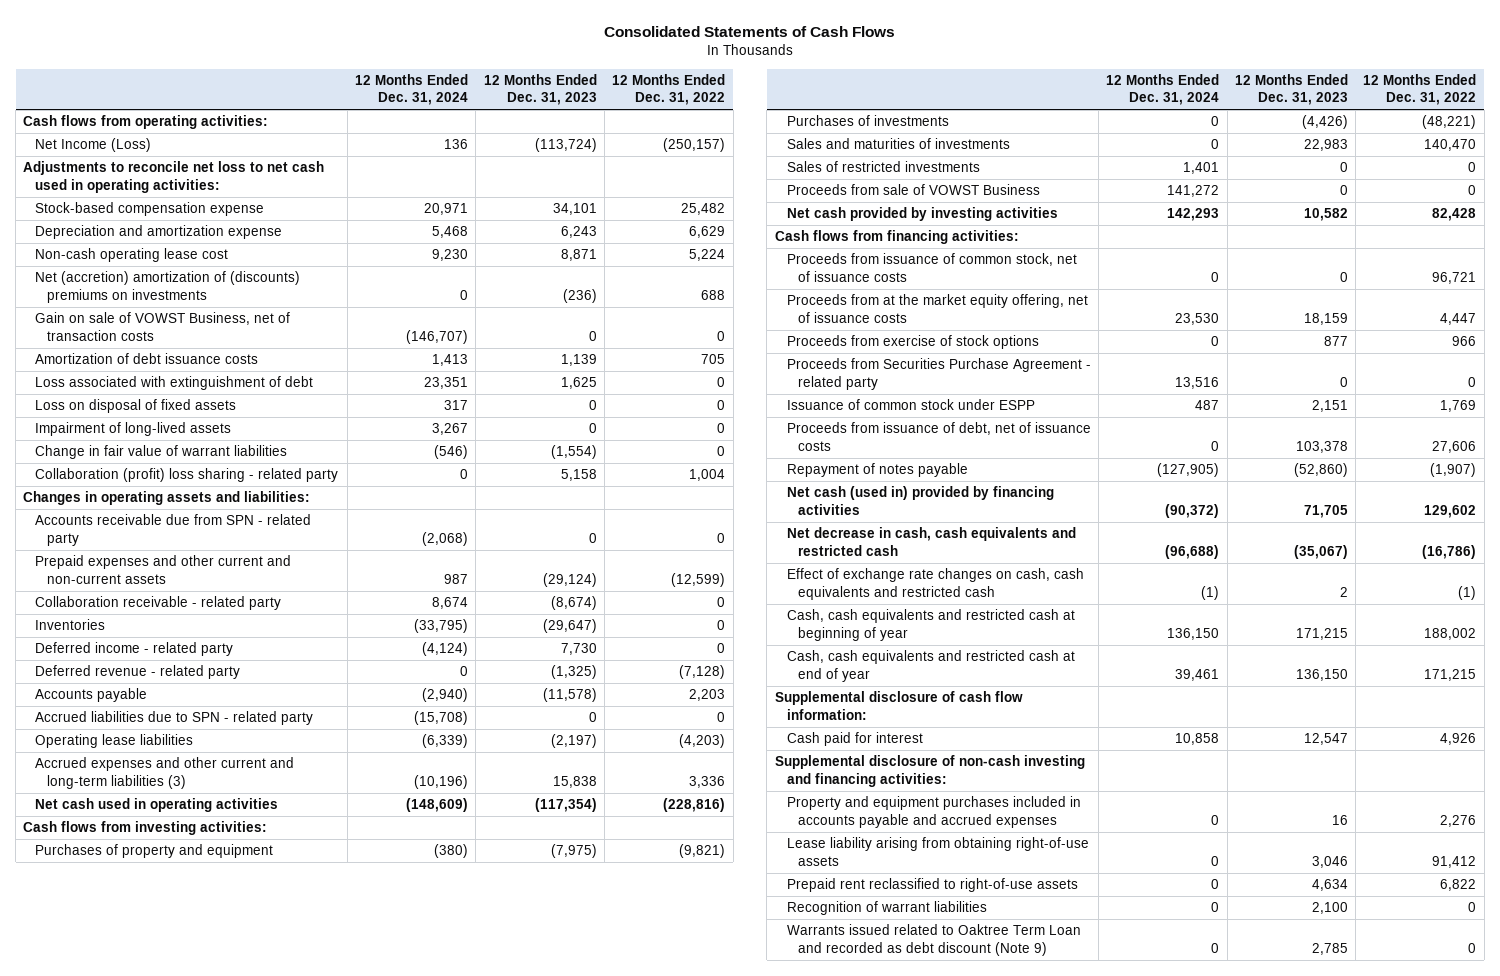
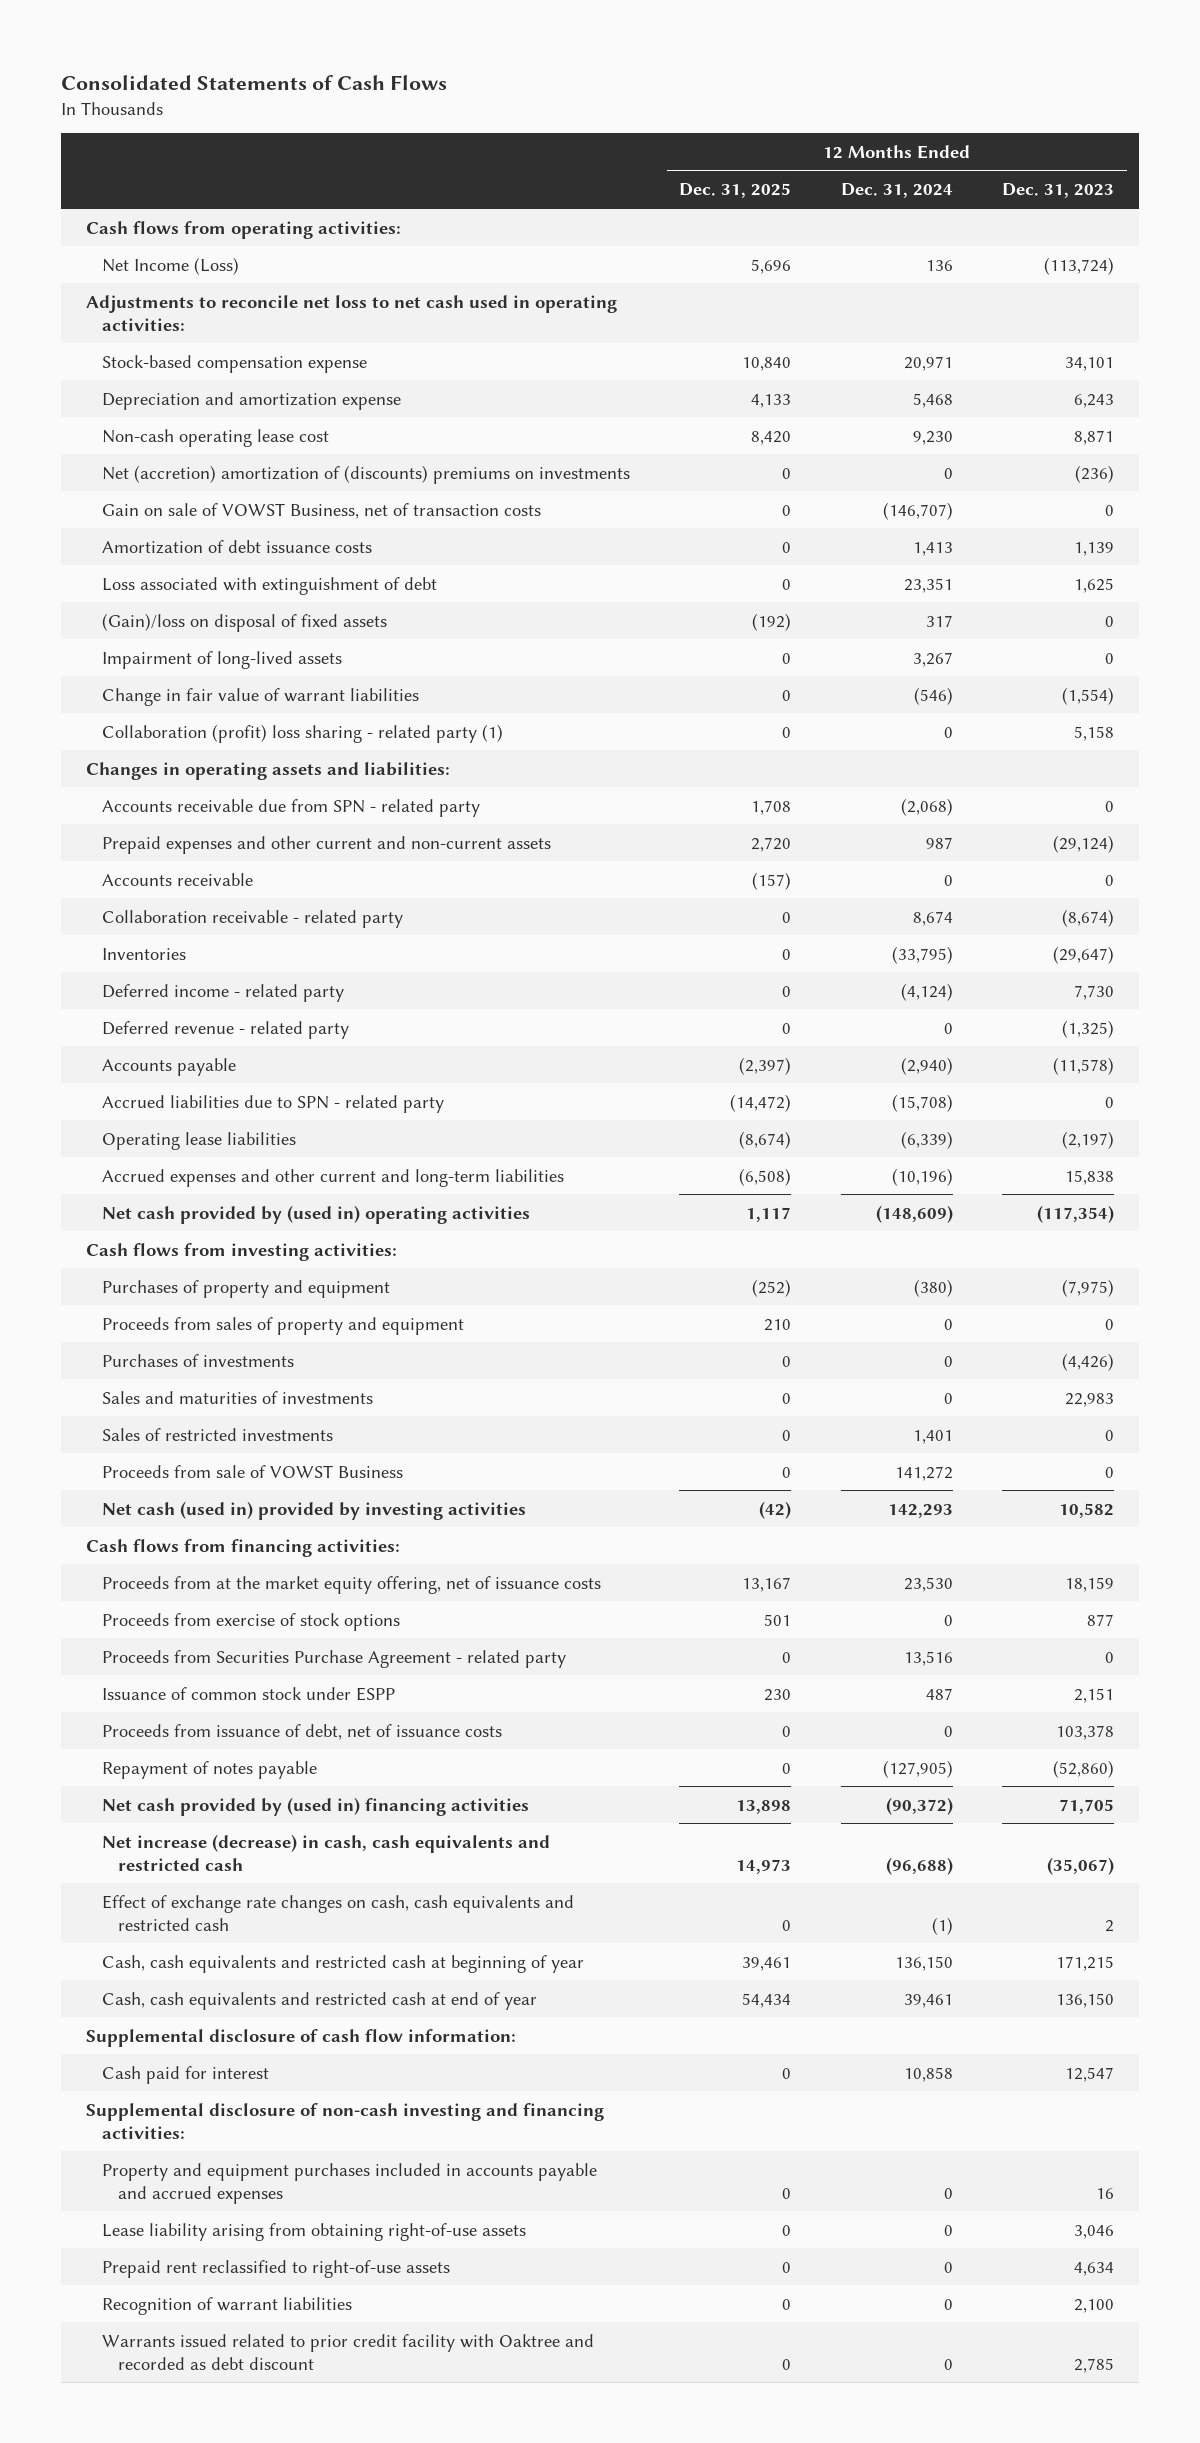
[612,73,726,106] 12 Months Ended Dec. 31, 2022 -> none
none -> [679,183,792,199] Dec. 31, 2025
[35,399,237,414] Loss on disposal of fixed assets -> [101,612,387,632] (Gain)/loss on disposal of fixed assets
[35,468,339,483] Collaboration (profit) loss sharing - related party -> [101,723,503,743] Collaboration (profit) loss sharing - related party (1)
none -> [101,872,253,886] Accounts receivable
[35,757,295,789] Accrued expenses and other current and long-term liabilities (3) -> [101,1168,564,1187] Accrued expenses and other current and long-term liabilities
[35,798,279,813] Net cash used in operating activities -> [101,1204,530,1224] Net cash provided by (used in) operating activities
none -> [101,1316,464,1335] Proceeds from sales of property and equipment
[786,207,1058,222] Net cash provided by investing activities -> [101,1500,526,1520] Net cash (used in) provided by investing activities
[786,253,1077,282] Proceeds from issuance of common stock, net of issuance costs -> none
[786,486,1054,515] Net cash (used in) provided by financing activities -> [101,1796,529,1816] Net cash provided by (used in) financing activities
[786,527,1076,556] Net decrease in cash, cash equivalents and restricted cash -> [101,1833,550,1871] Net increase (decrease) in cash, cash equivalents and restricted cash
[786,924,1081,956] Warrants issued related to Oaktree Term Loan and recorded as debt discount (Note 9) -> [101,2333,594,2370] Warrants issued related to prior credit facility with Oaktree and recorded as debt discount

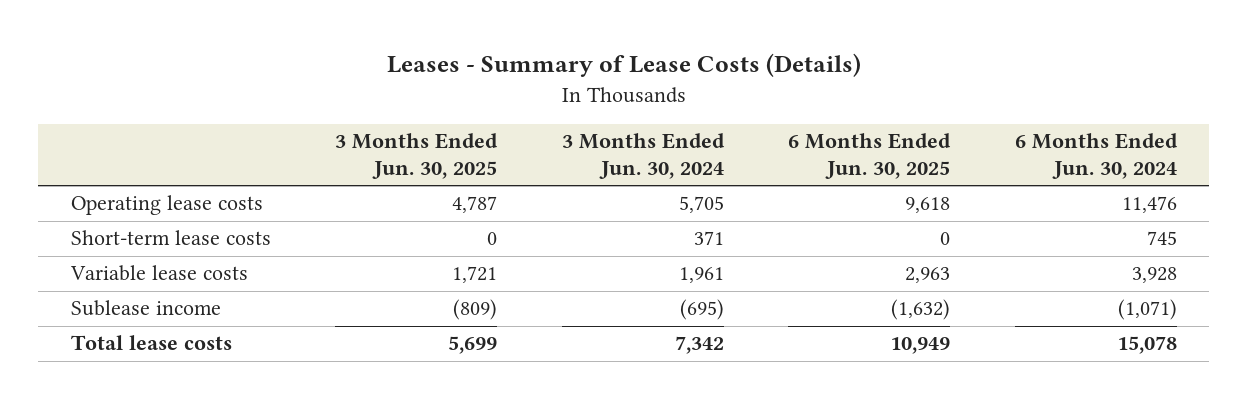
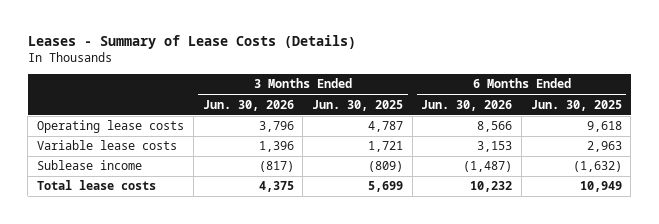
[561,133,725,179] 3 Months Ended Jun. 30, 2024 -> none
[1014,133,1178,179] 6 Months Ended Jun. 30, 2024 -> none
none -> [202,99,294,111] Jun. 30, 2026
none -> [421,99,513,111] Jun. 30, 2026
[70,230,271,246] Short-term lease costs -> none

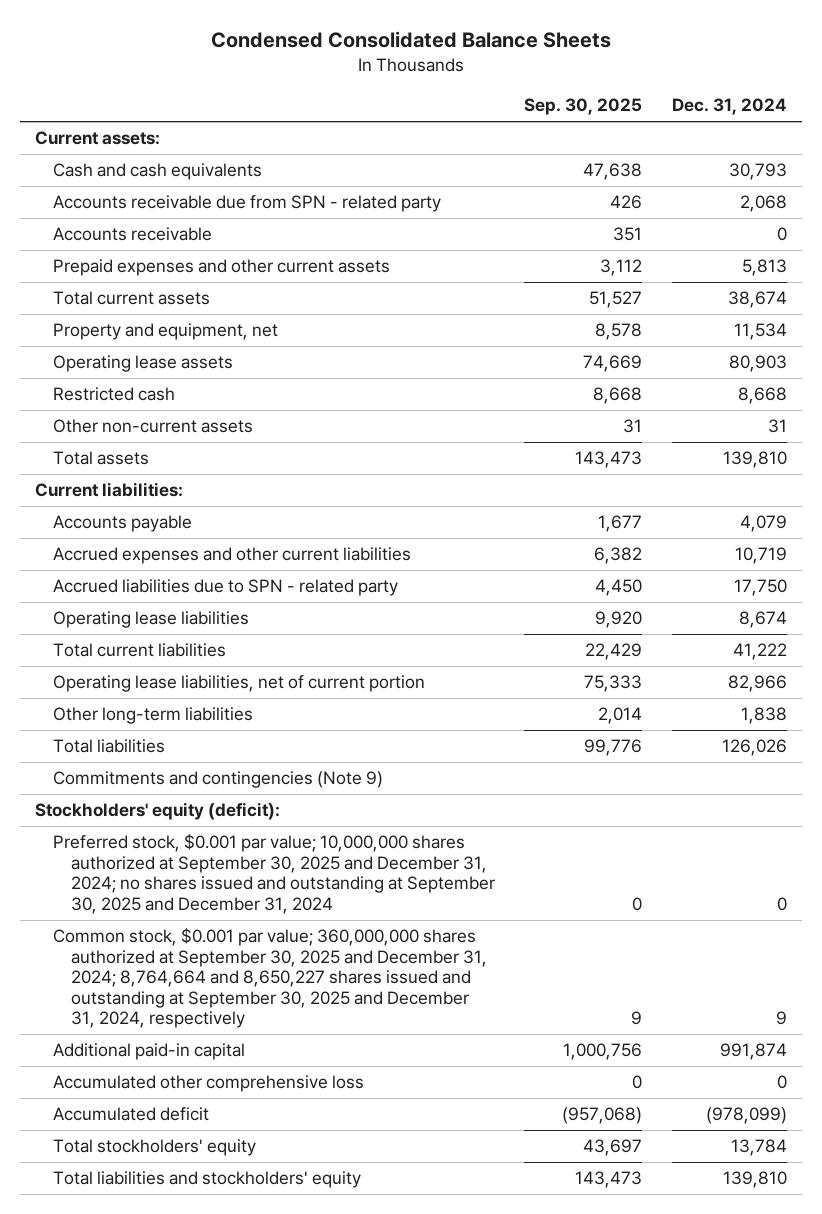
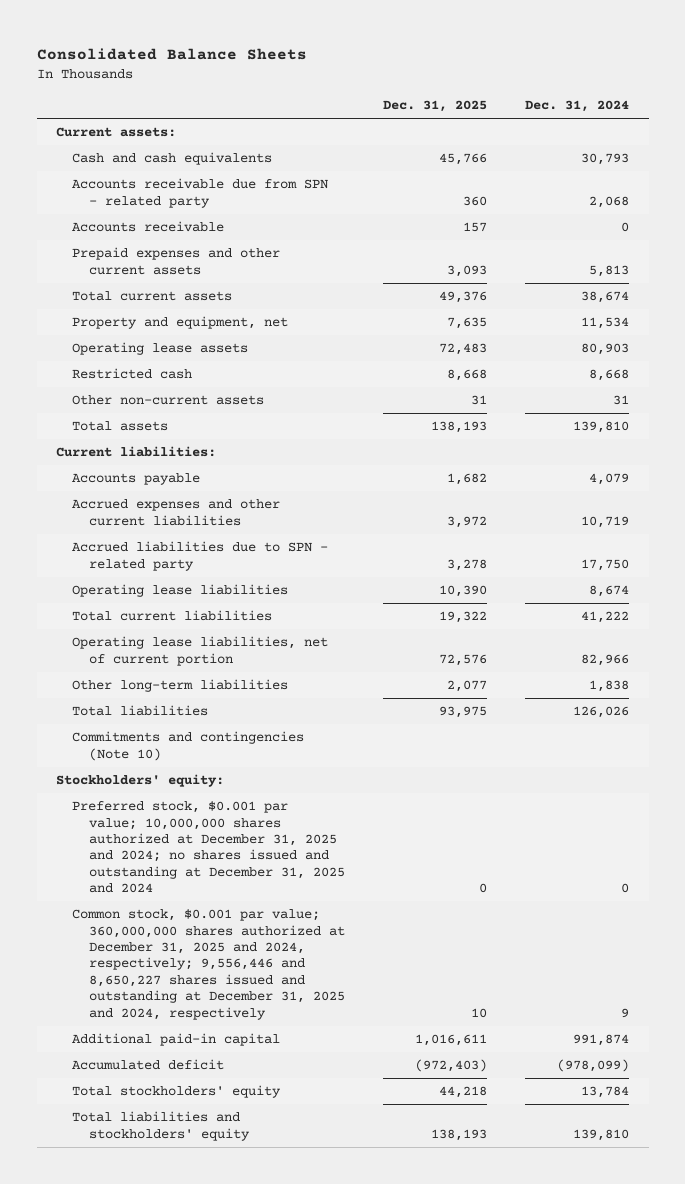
[210,31,611,49] Condensed Consolidated Balance Sheets -> [36,47,307,60] Consolidated Balance Sheets
[524,98,643,116] Sep. 30, 2025 -> none
none -> [382,100,487,113] Dec. 31, 2025
[52,771,383,789] Commitments and contingencies (Note 9) -> [72,731,305,761] Commitments and contingencies (Note 10)
[34,802,280,821] Stockholders' equity (deficit): -> [56,774,225,788] Stockholders' equity:
[52,834,496,914] Preferred stock, $0.001 par value; 10,000,000 shares authorized at September 30, 2025 and December 31, 2024; no shares issued and outstanding at September 30, 2025 and December 31, 2024 -> [72,801,345,894] Preferred stock, $0.001 par value; 10,000,000 shares authorized at December 31, 2025 and 2024; no shares issued and outstanding at December 31, 2025 and 2024
[52,928,488,1029] Common stock, $0.001 par value; 360,000,000 shares authorized at September 30, 2025 and December 31, 2024; 8,764,664 and 8,650,227 shares issued and outstanding at September 30, 2025 and December 31, 2024, respectively -> [72,909,345,1020] Common stock, $0.001 par value; 360,000,000 shares authorized at December 31, 2025 and 2024, respectively; 9,556,446 and 8,650,227 shares issued and outstanding at December 31, 2025 and 2024, respectively
[52,1075,364,1093] Accumulated other comprehensive loss -> none

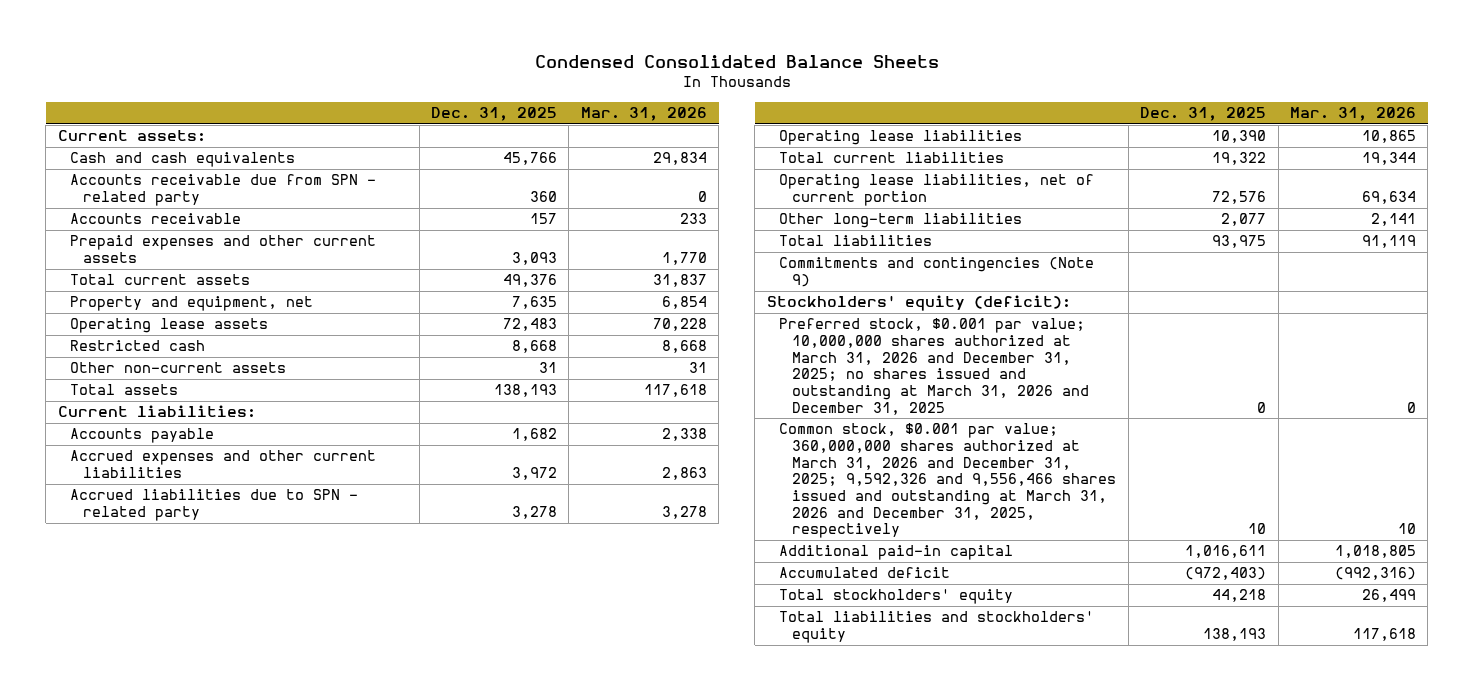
[36,47,307,60] Consolidated Balance Sheets -> [534,55,939,69] Condensed Consolidated Balance Sheets
[525,100,630,113] Dec. 31, 2024 -> none
none -> [580,107,707,122] Mar. 31, 2026
[72,731,305,761] Commitments and contingencies (Note 10) -> [779,257,1095,288] Commitments and contingencies (Note 9)
[56,774,225,788] Stockholders' equity: -> [766,295,1071,312] Stockholders' equity (deficit):
[72,801,345,894] Preferred stock, $0.001 par value; 10,000,000 shares authorized at December 31, 2025 and 2024; no shares issued and outstanding at December 31, 2025 and 2024 -> [779,318,1090,415] Preferred stock, $0.001 par value; 10,000,000 shares authorized at March 31, 2026 and December 31, 2025; no shares issued and outstanding at March 31, 2026 and December 31, 2025
[72,909,345,1020] Common stock, $0.001 par value; 360,000,000 shares authorized at December 31, 2025 and 2024, respectively; 9,556,446 and 8,650,227 shares issued and outstanding at December 31, 2025 and 2024, respectively -> [779,423,1117,539] Common stock, $0.001 par value; 360,000,000 shares authorized at March 31, 2026 and December 31, 2025; 9,592,326 and 9,556,466 shares issued and outstanding at March 31, 2026 and December 31, 2025, respectively

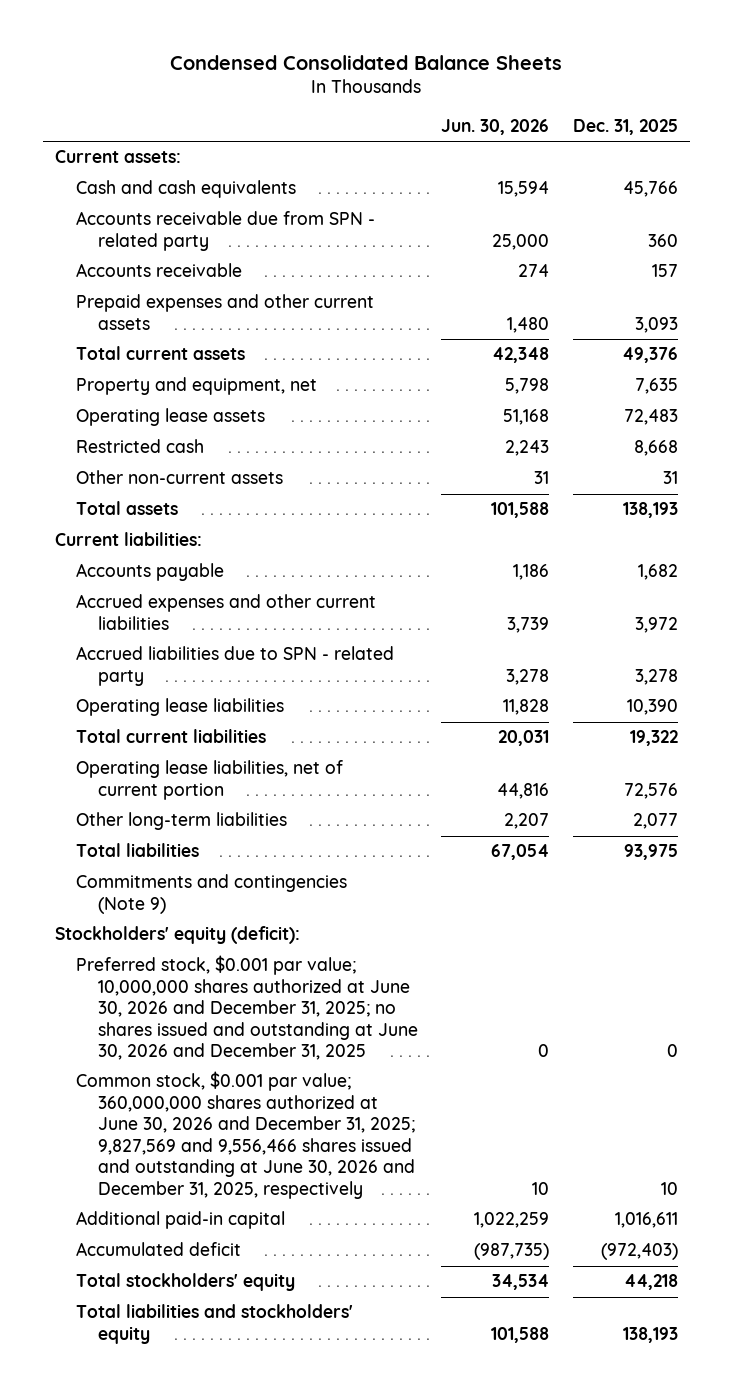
[580,107,707,122] Mar. 31, 2026 -> none
none -> [441,119,550,136] Jun. 30, 2026
[779,318,1090,415] Preferred stock, $0.001 par value; 10,000,000 shares authorized at March 31, 2026 and December 31, 2025; no shares issued and outstanding at March 31, 2026 and December 31, 2025 -> [76,955,418,1061] Preferred stock, $0.001 par value; 10,000,000 shares authorized at June 30, 2026 and December 31, 2025; no shares issued and outstanding at June 30, 2026 and December 31, 2025
[779,423,1117,539] Common stock, $0.001 par value; 360,000,000 shares authorized at March 31, 2026 and December 31, 2025; 9,592,326 and 9,556,466 shares issued and outstanding at March 31, 2026 and December 31, 2025, respectively -> [76,1071,415,1199] Common stock, $0.001 par value; 360,000,000 shares authorized at June 30, 2026 and December 31, 2025; 9,827,569 and 9,556,466 shares issued and outstanding at June 30, 2026 and December 31, 2025, respectively

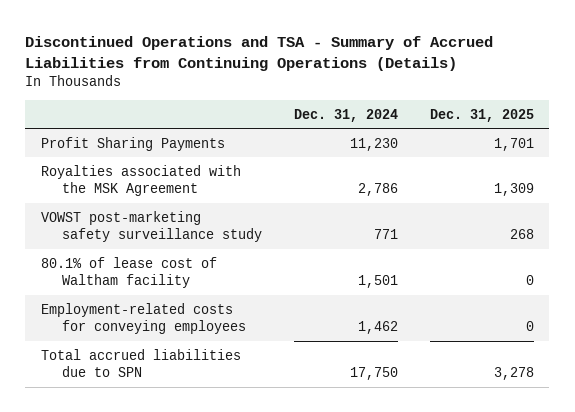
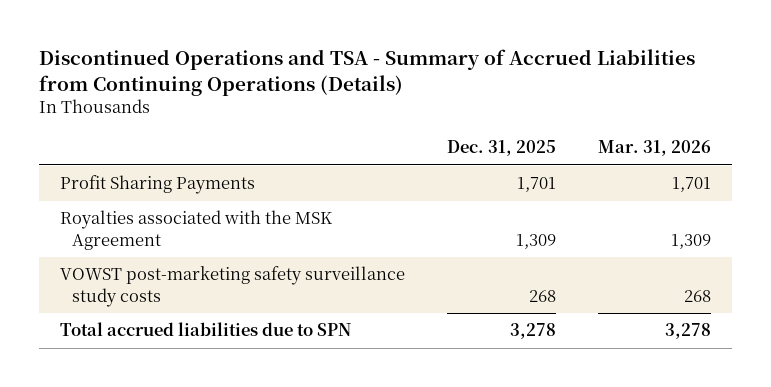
[293,108,398,122] Dec. 31, 2024 -> none
none -> [598,140,712,157] Mar. 31, 2026
[41,256,218,289] 80.1% of lease cost of Waltham facility -> none
[41,302,247,335] Employment-related costs for conveying employees -> none
[41,210,263,243] VOWST post-marketing safety surveillance study -> [59,266,405,308] VOWST post-marketing safety surveillance study costs

